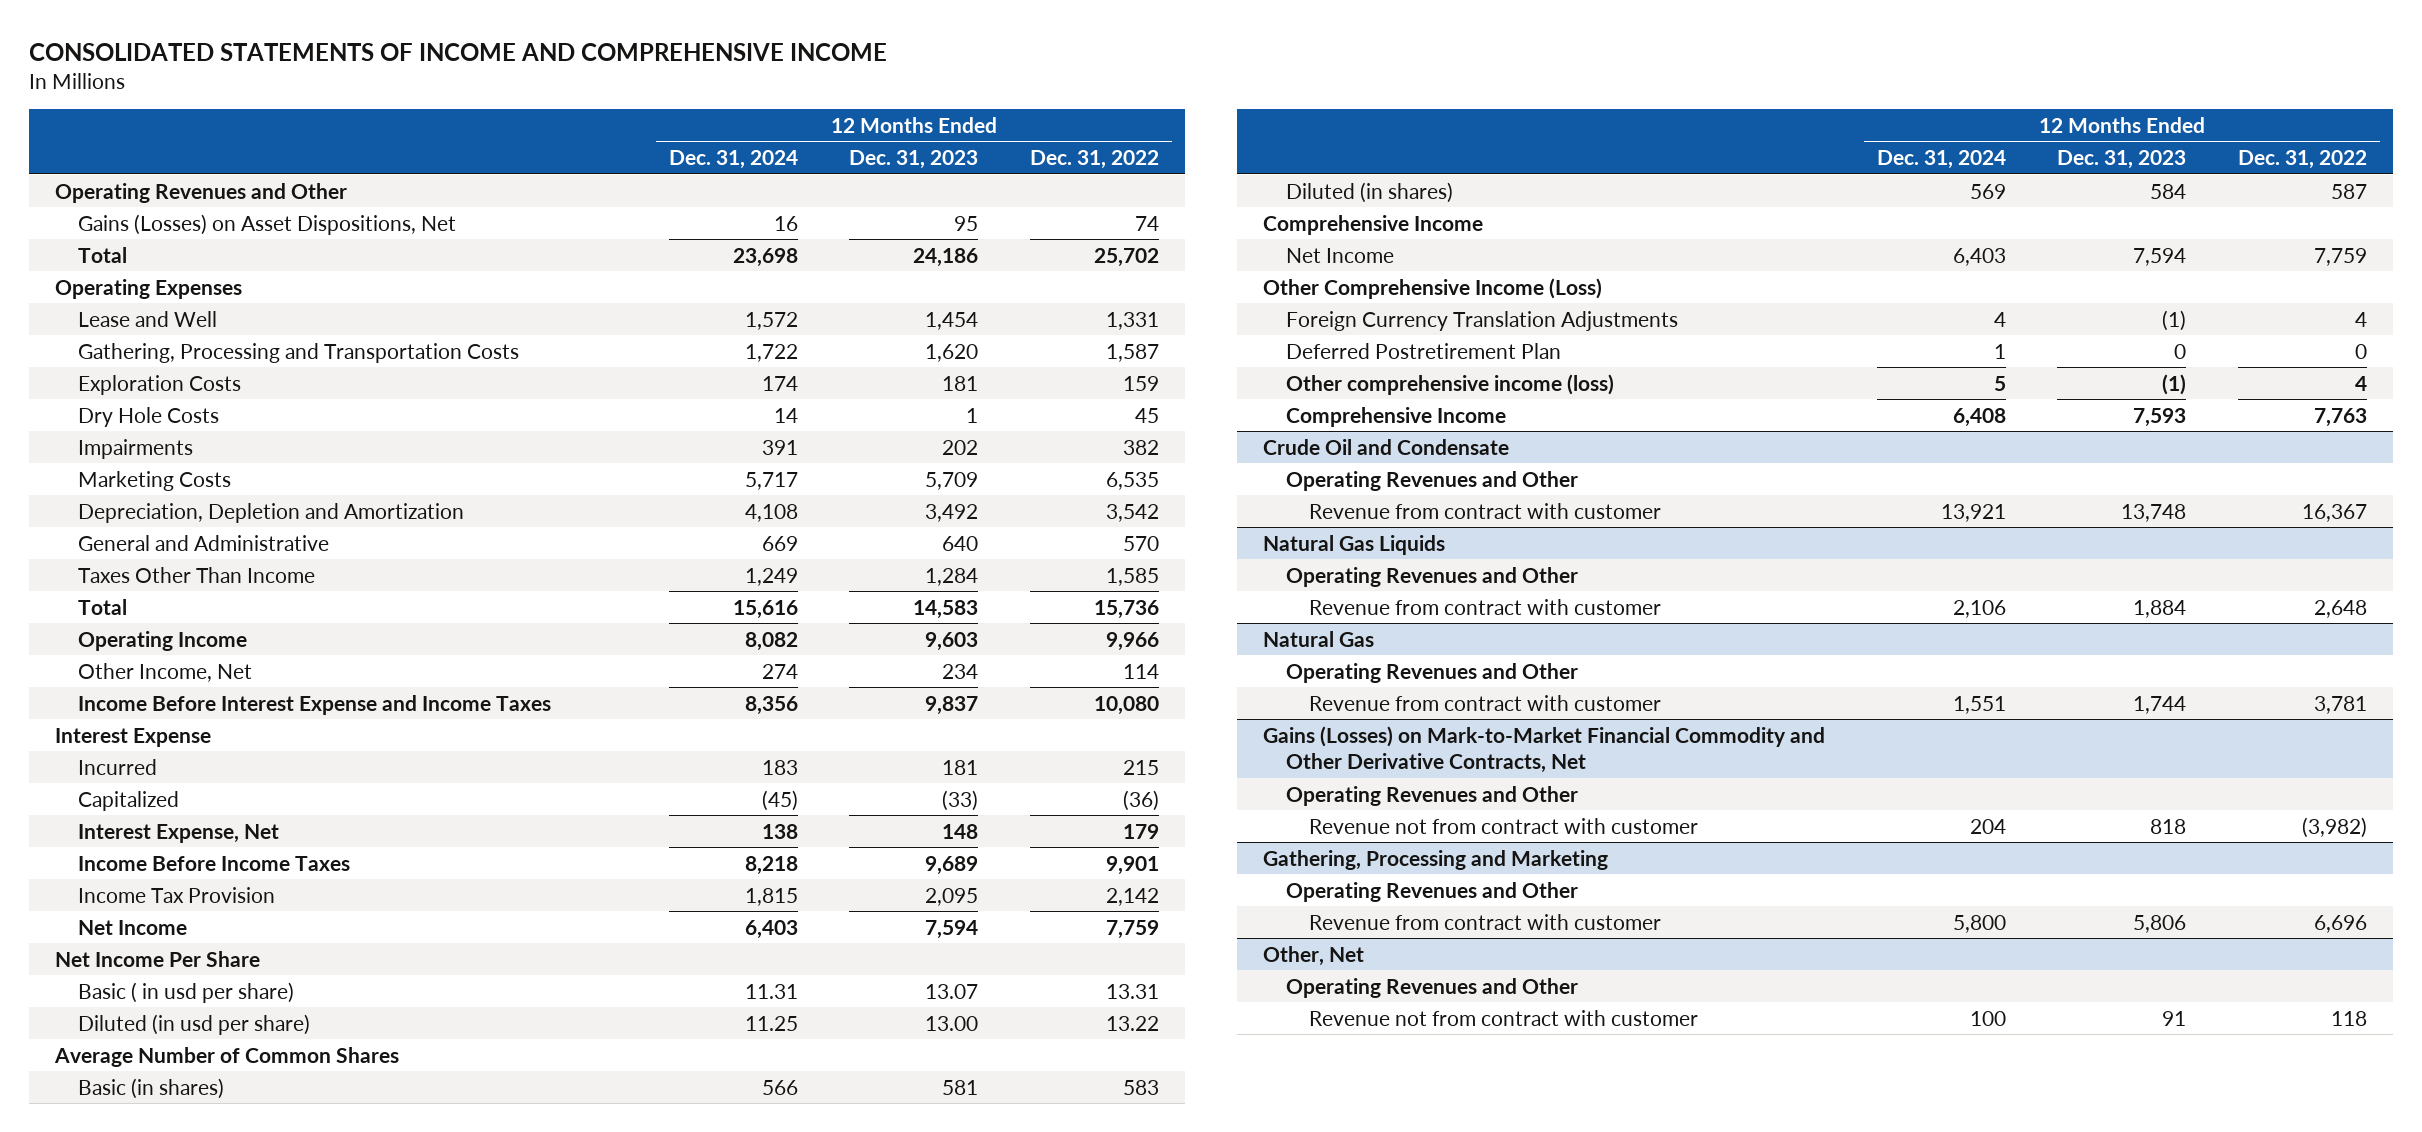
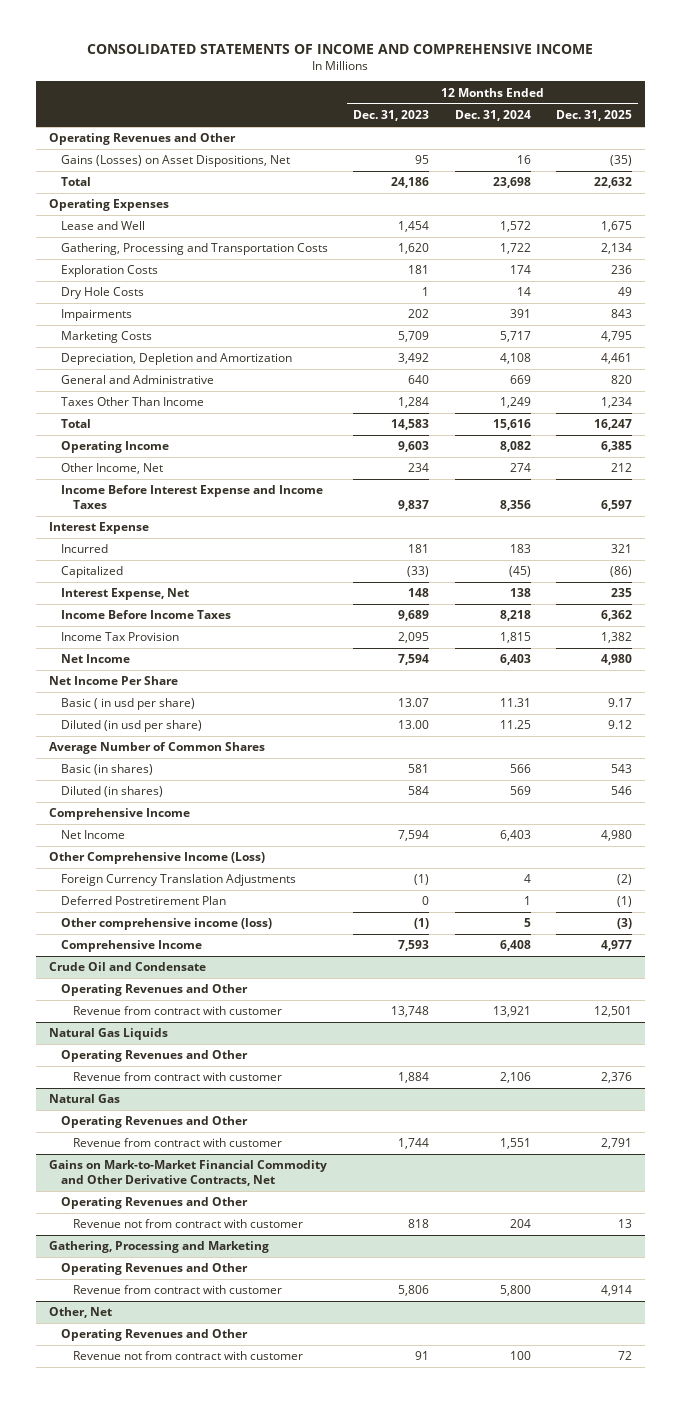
[1030,150,1160,170] Dec. 31, 2022 -> none
none -> [555,110,632,122] Dec. 31, 2025
[1262,725,1825,774] Gains (Losses) on Mark-to-Market Financial Commodity and Other Derivative Contracts, Net -> [48,1160,327,1186] Gains on Mark-to-Market Financial Commodity and Other Derivative Contracts, Net

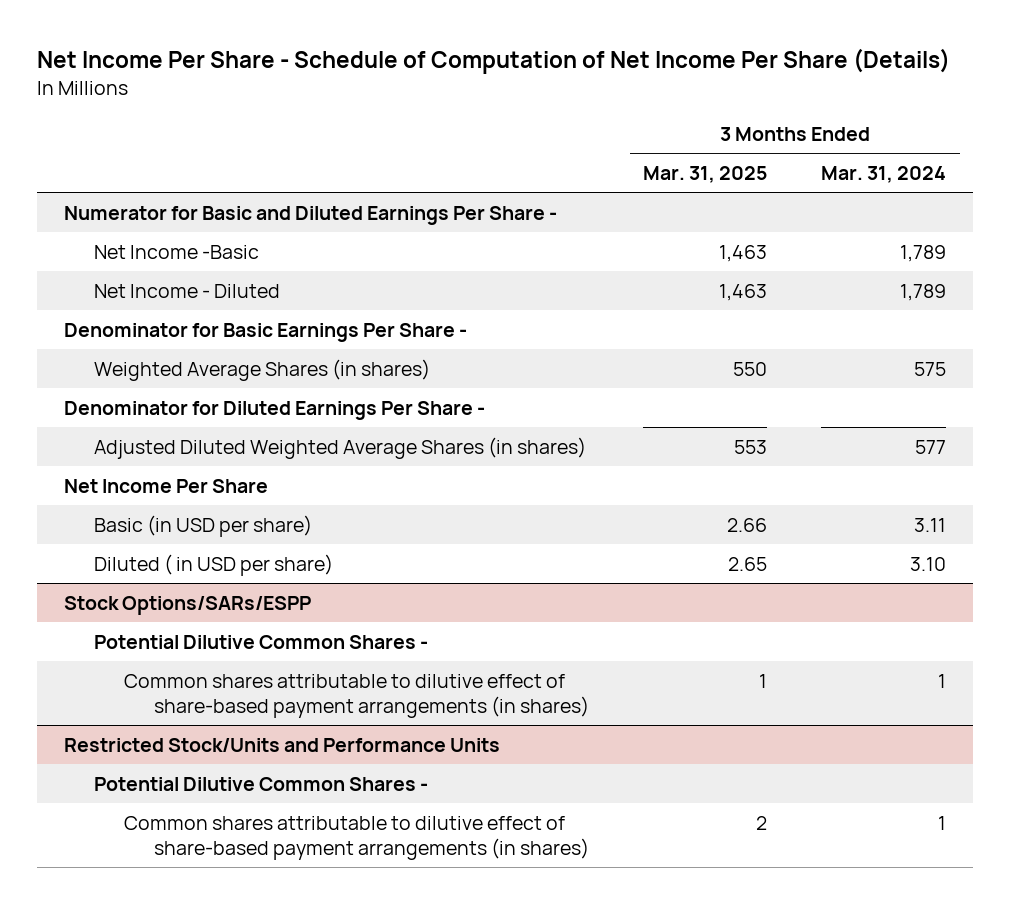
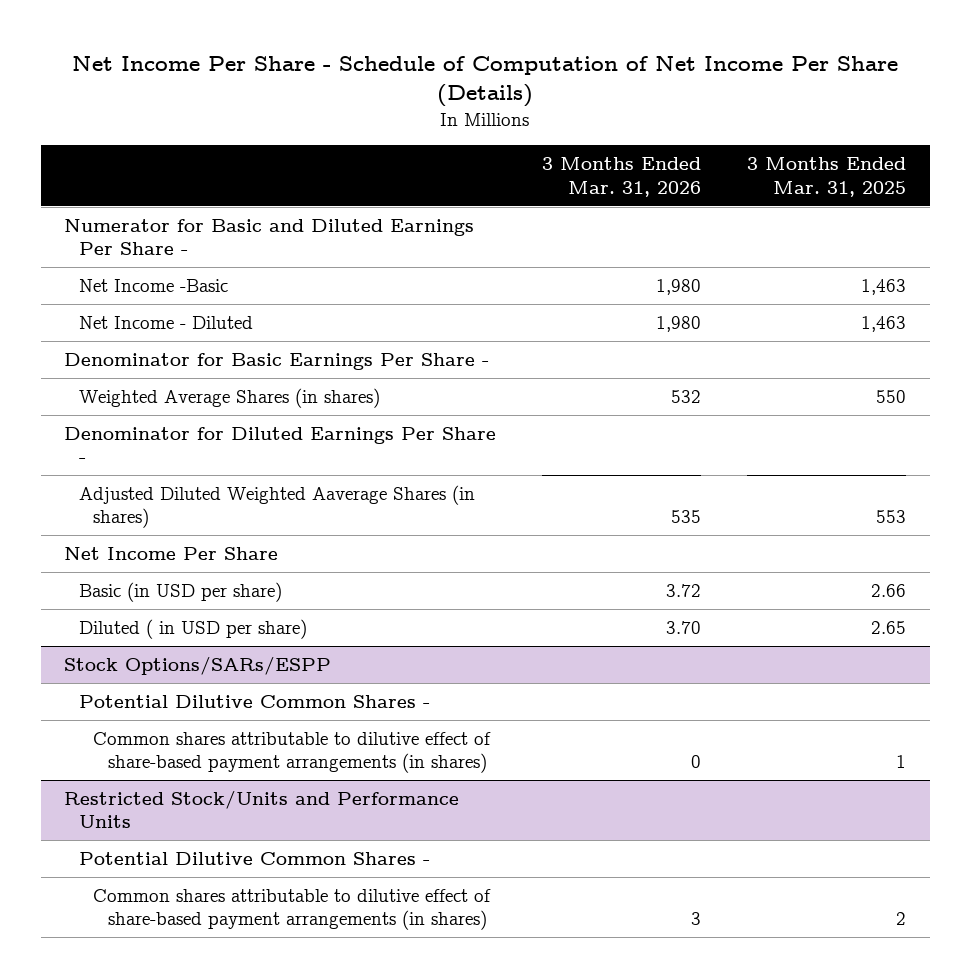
[821,165,947,183] Mar. 31, 2024 -> none
none -> [542,157,702,197] 3 Months Ended Mar. 31, 2026
[94,436,587,459] Adjusted Diluted Weighted Average Shares (in shares) -> [78,485,475,529] Adjusted Diluted Weighted Aaverage Shares (in shares)

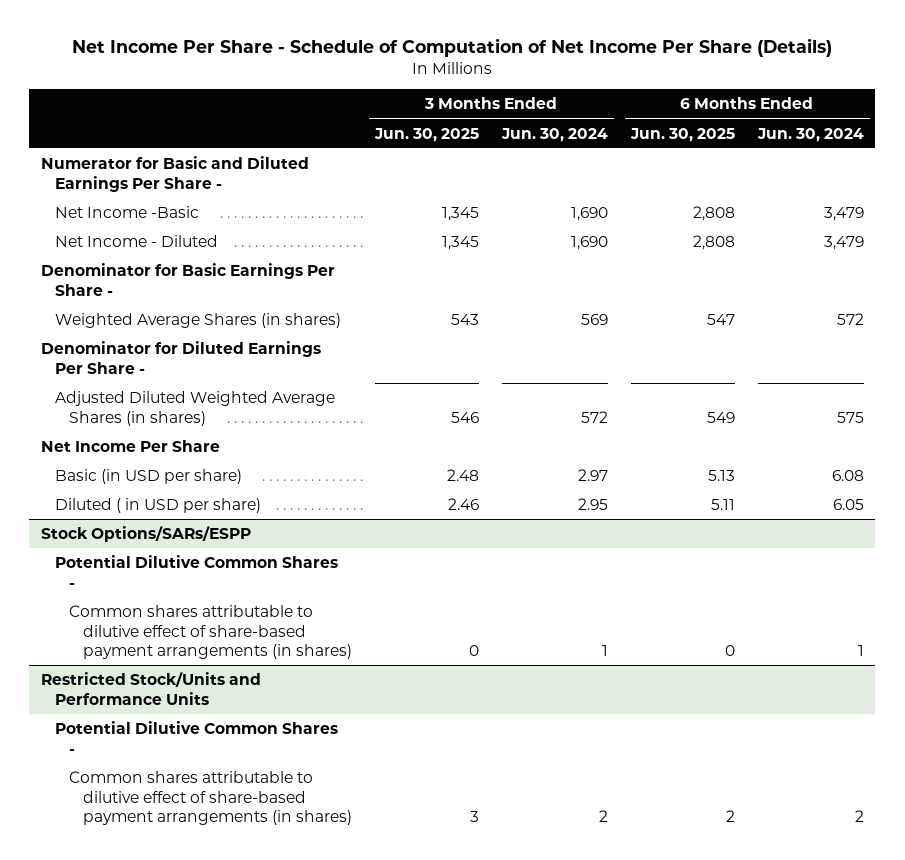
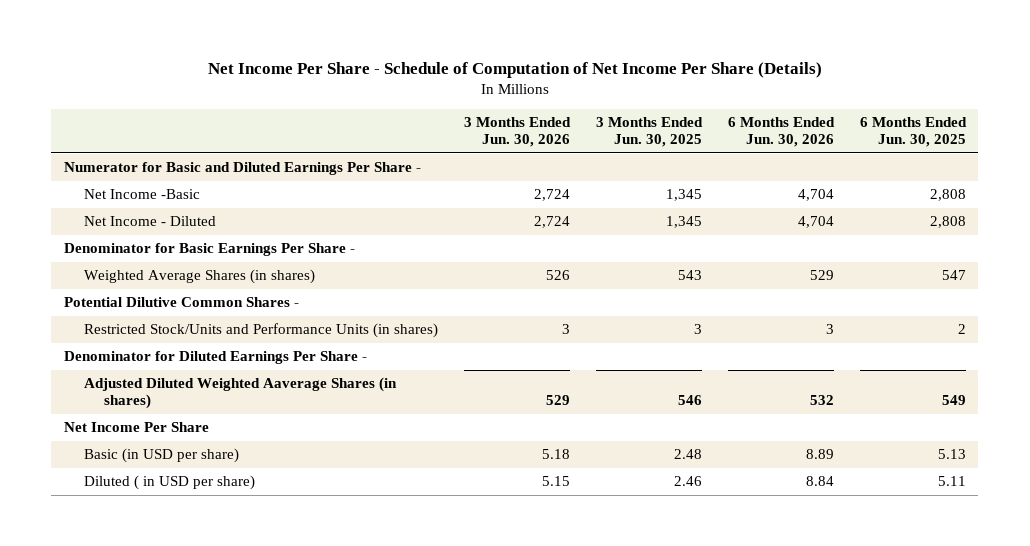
[500,127,608,142] Jun. 30, 2024 -> none
[756,127,864,142] Jun. 30, 2024 -> none
none -> [464,117,572,148] 3 Months Ended Jun. 30, 2026
none -> [727,117,835,148] 6 Months Ended Jun. 30, 2026
none -> [64,297,300,308] Potential Dilutive Common Shares -
none -> [84,323,439,339] Restricted Stock/Units and Performance Units (in shares)
[54,390,335,426] Adjusted Diluted Weighted Average Shares (in shares) -> [84,377,398,410] Adjusted Diluted Weighted Aaverage Shares (in shares)
[40,525,251,542] Stock Options/SARs/ESPP -> none
[54,554,338,588] Potential Dilutive Common Shares - -> none
[68,604,352,660] Common shares attributable to dilutive effect of share-based payment arrangements (in shares) -> none
[40,671,261,705] Restricted Stock/Units and Performance Units -> none
[54,720,338,754] Potential Dilutive Common Shares - -> none
[68,770,352,826] Common shares attributable to dilutive effect of share-based payment arrangements (in shares) -> none

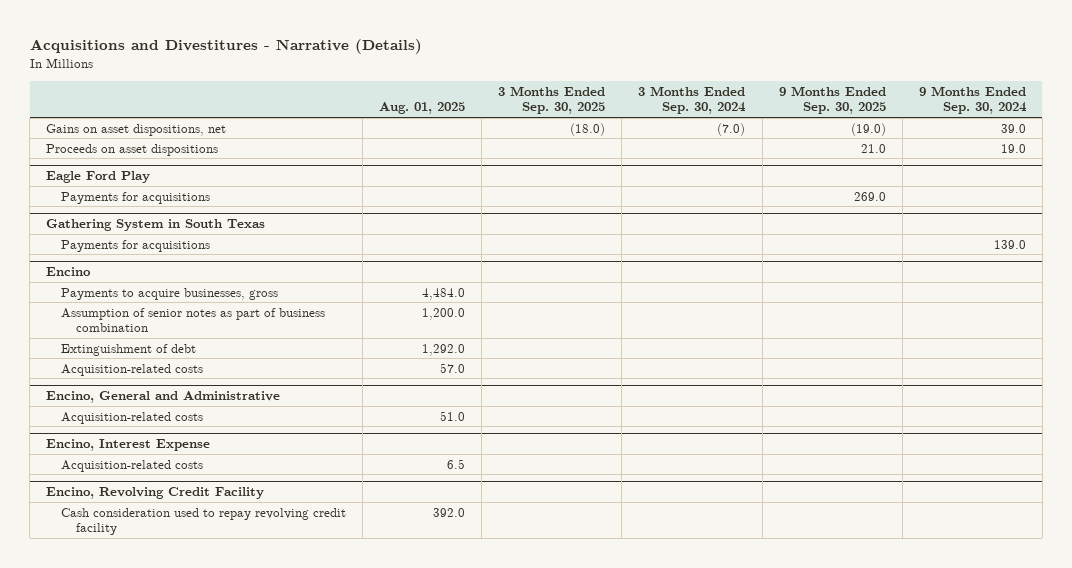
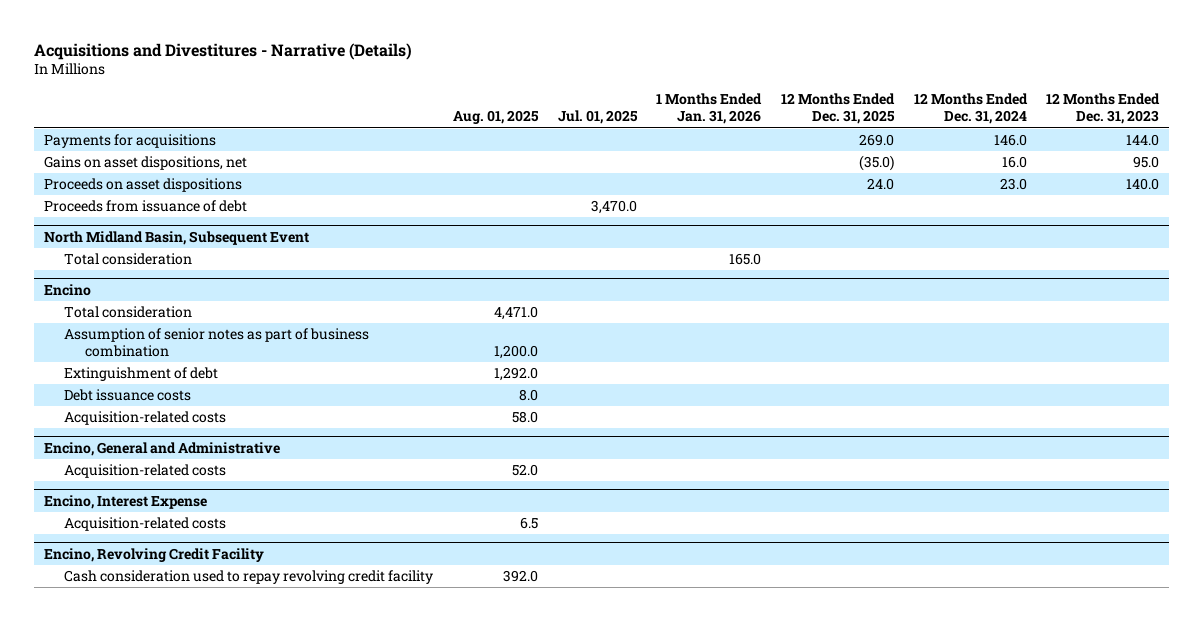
[498,85,606,115] 3 Months Ended Sep. 30, 2025 -> none
[638,85,747,115] 3 Months Ended Sep. 30, 2024 -> none
[778,85,886,115] 9 Months Ended Sep. 30, 2025 -> none
[918,85,1027,115] 9 Months Ended Sep. 30, 2024 -> none
none -> [557,110,638,125] Jul. 01, 2025
none -> [656,93,763,125] 1 Months Ended Jan. 31, 2026
none -> [780,93,895,125] 12 Months Ended Dec. 31, 2025
none -> [913,93,1028,125] 12 Months Ended Dec. 31, 2024
none -> [1046,93,1161,125] 12 Months Ended Dec. 31, 2023
none -> [43,134,216,149] Payments for acquisitions
[46,171,151,184] Eagle Ford Play -> none
[61,191,211,204] Payments for acquisitions -> none
[46,219,266,232] Gathering System in South Texas -> none
[61,239,211,252] Payments for acquisitions -> none
none -> [43,200,247,213] Proceeds from issuance of debt
none -> [43,230,309,245] North Midland Basin, Subsequent Event
none -> [64,253,193,266] Total consideration
[61,287,279,300] Payments to acquire businesses, gross -> none
none -> [64,306,193,319] Total consideration
none -> [64,389,192,402] Debt issuance costs
[440,362,466,373] 57.0 -> [511,411,538,424] 58.0
[440,410,466,421] 51.0 -> [511,464,538,477] 52.0

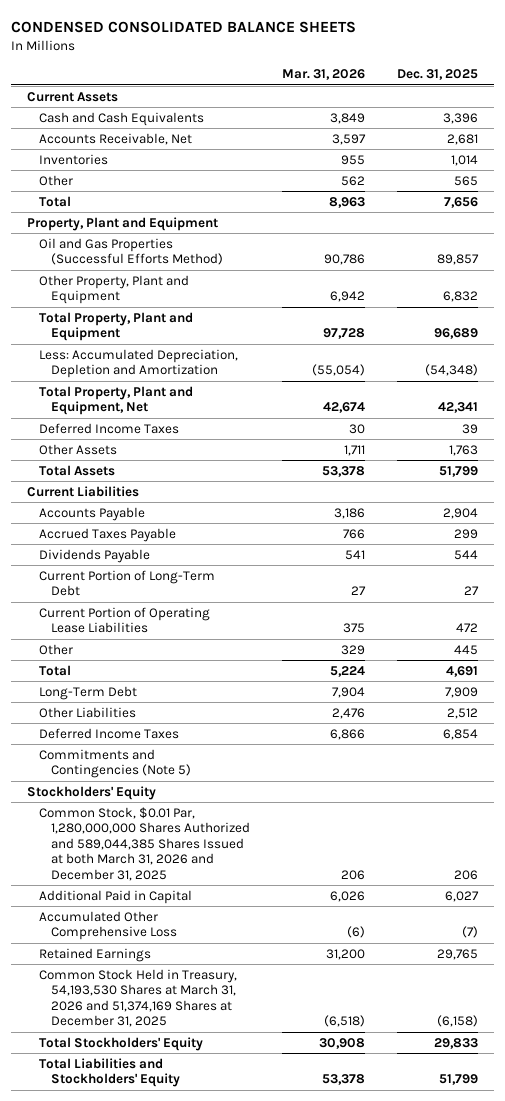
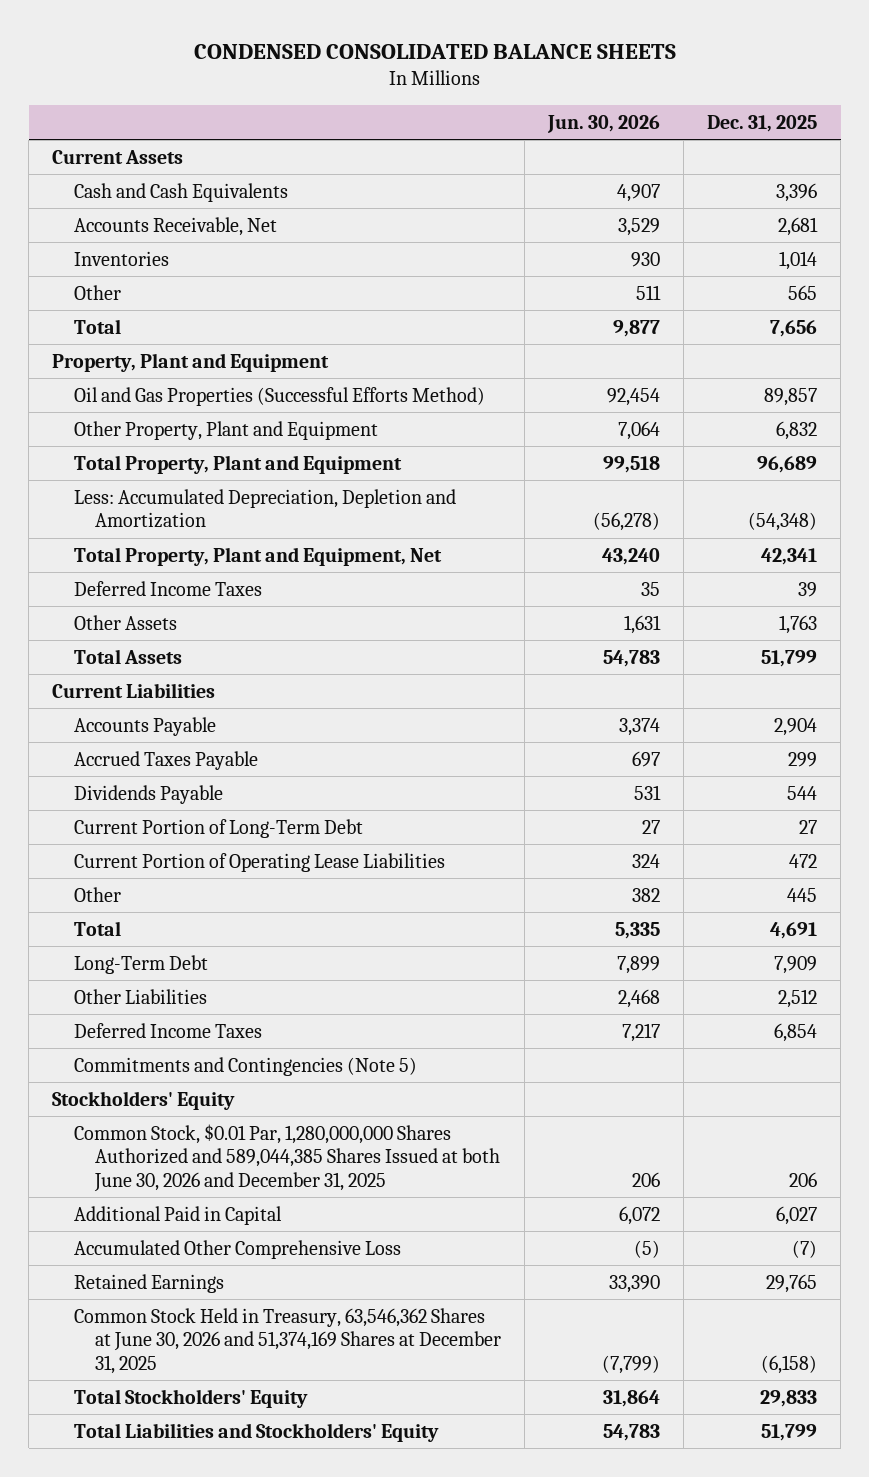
[282,69,366,81] Mar. 31, 2026 -> none
none -> [547,114,661,133] Jun. 30, 2026
[39,806,251,881] Common Stock, $0.01 Par, 1,280,000,000 Shares Authorized and 589,044,385 Shares Issued at both March 31, 2026 and December 31, 2025 -> [73,1123,501,1192] Common Stock, $0.01 Par, 1,280,000,000 Shares Authorized and 589,044,385 Shares Issued at both June 30, 2026 and December 31, 2025
[39,968,238,1028] Common Stock Held in Treasury, 54,193,530 Shares at March 31, 2026 and 51,374,169 Shares at December 31, 2025 -> [73,1307,502,1374] Common Stock Held in Treasury, 63,546,362 Shares at June 30, 2026 and 51,374,169 Shares at December 31, 2025

